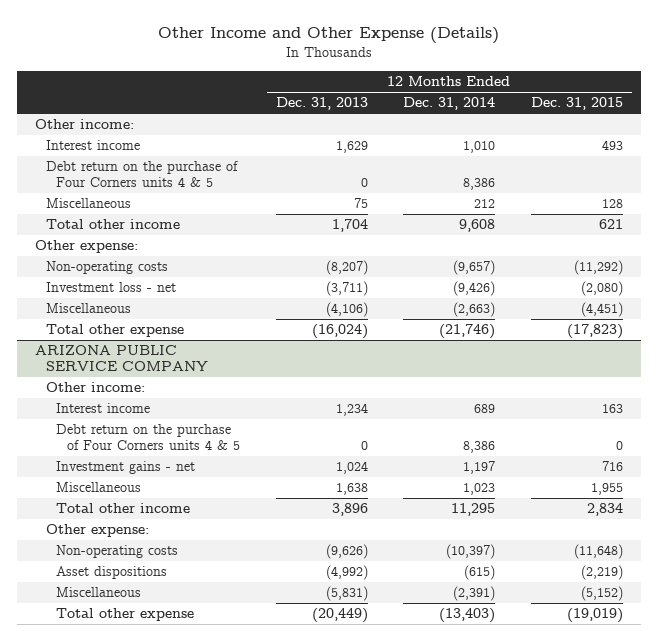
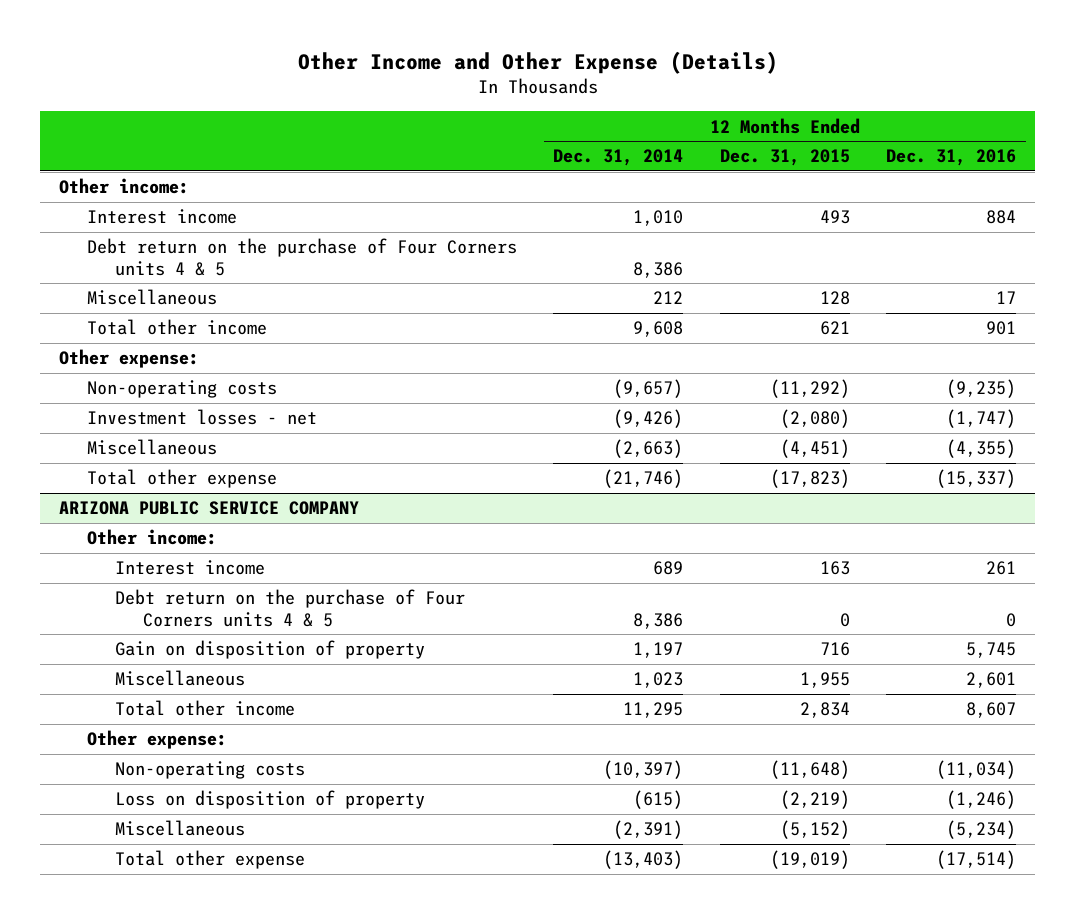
[275,97,368,111] Dec. 31, 2013 -> none
none -> [886,149,1017,167] Dec. 31, 2016
[45,282,176,293] Investment loss - net -> [86,409,317,426] Investment losses - net
[56,461,196,475] Investment gains - net -> [114,640,425,660] Gain on disposition of property
[56,566,168,580] Asset dispositions -> [114,790,425,810] Loss on disposition of property

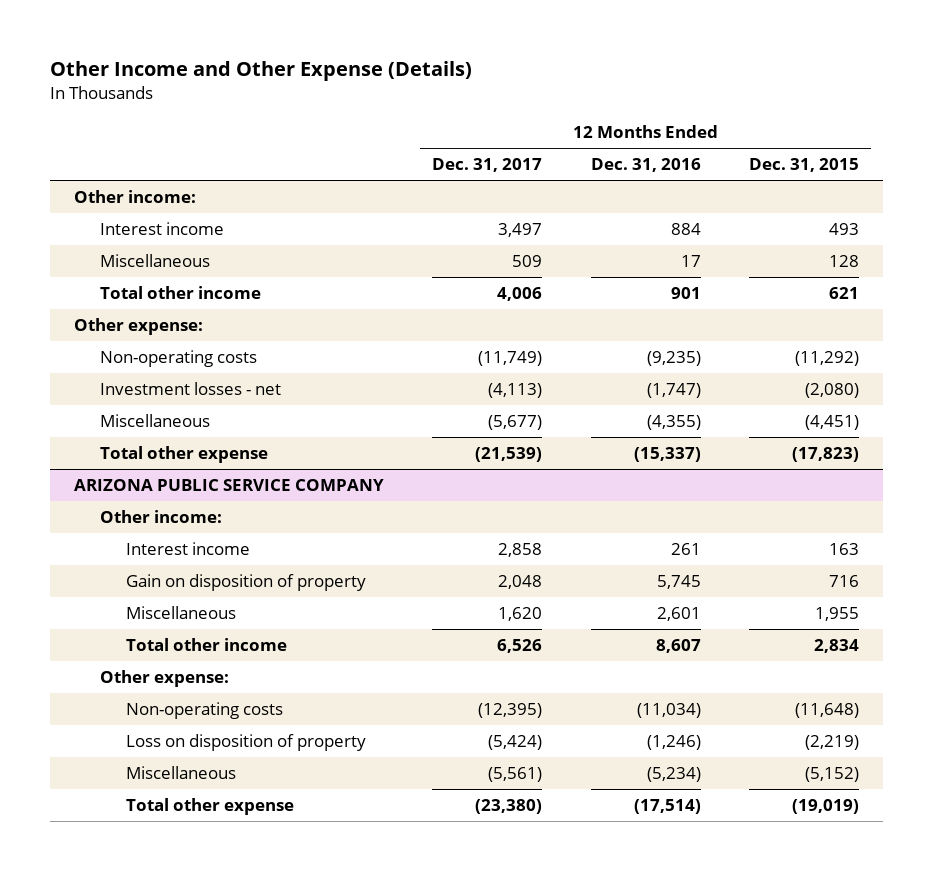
[553,149,684,167] Dec. 31, 2014 -> none
none -> [432,158,543,173] Dec. 31, 2017
[86,238,517,276] Debt return on the purchase of Four Corners units 4 & 5 -> none
[114,589,465,627] Debt return on the purchase of Four Corners units 4 & 5 -> none

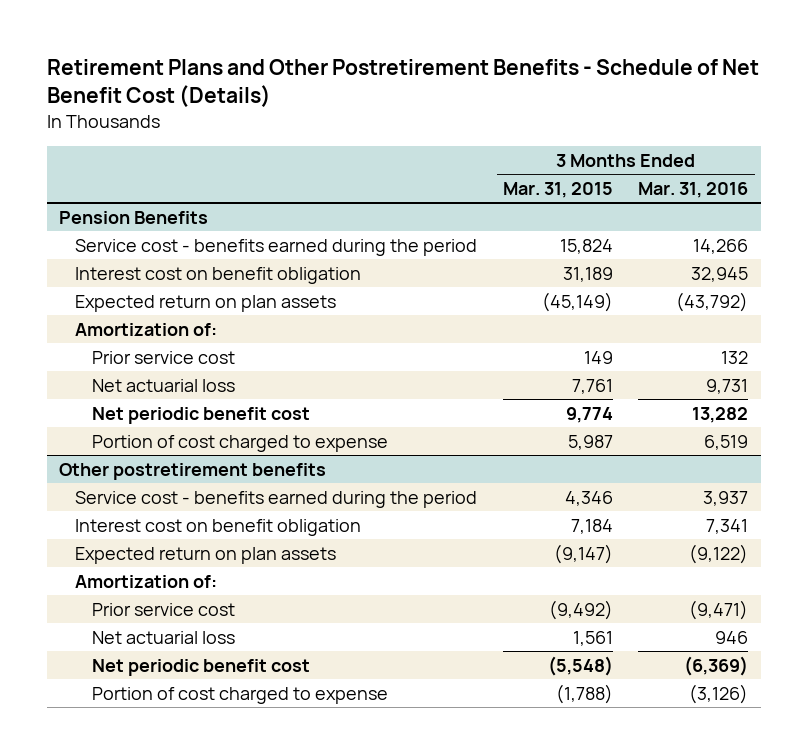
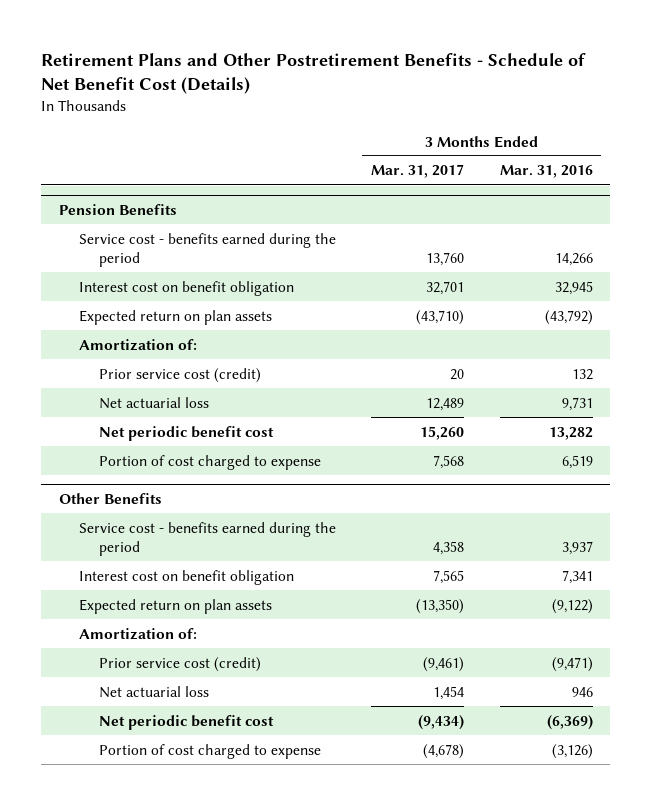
[502,181,613,198] Mar. 31, 2015 -> none
none -> [371,164,465,179] Mar. 31, 2017
[91,350,235,364] Prior service cost -> [98,367,261,383] Prior service cost (credit)
[59,462,327,480] Other postretirement benefits -> [58,493,162,505] Other Benefits
[91,602,235,616] Prior service cost -> [98,656,261,672] Prior service cost (credit)

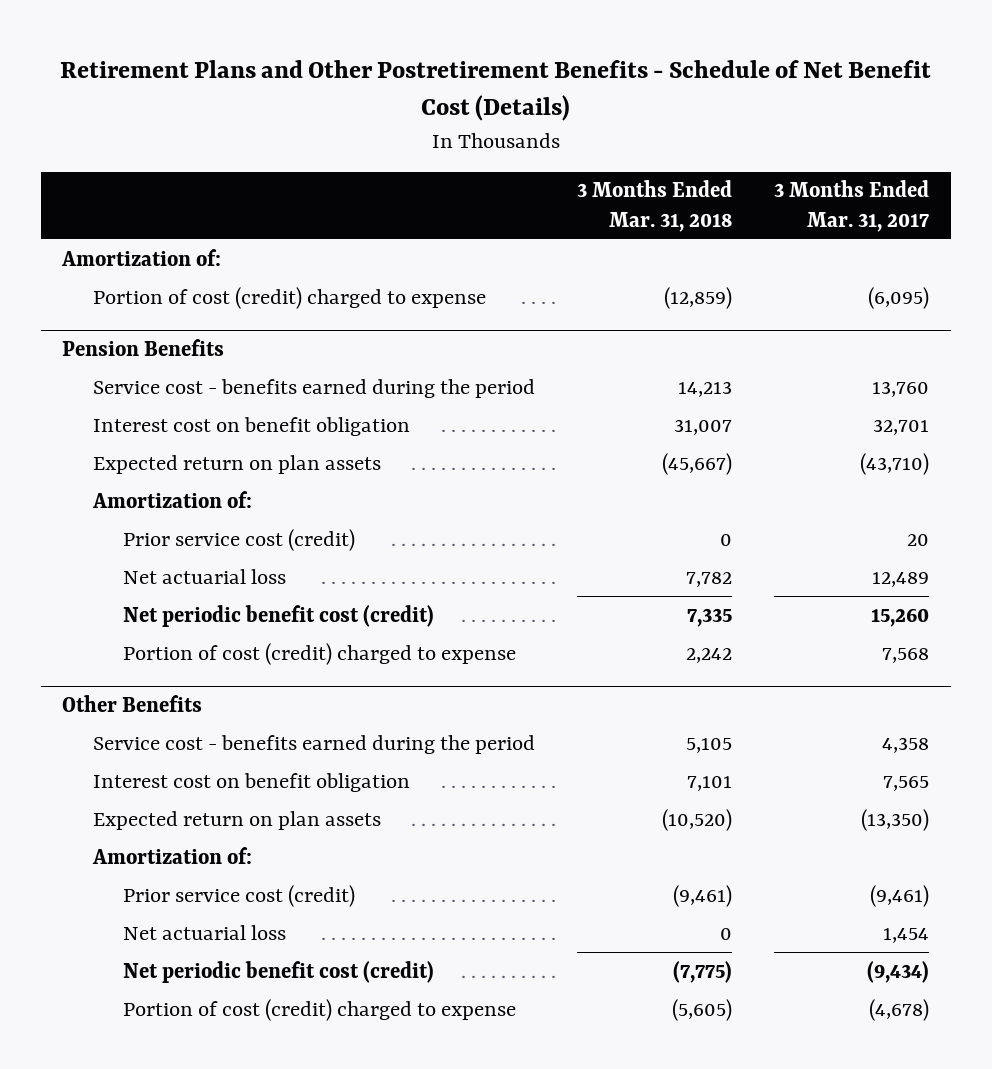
[499,165,593,179] Mar. 31, 2016 -> none
none -> [577,180,733,232] 3 Months Ended Mar. 31, 2018
none -> [61,248,222,266] Amortization of:
none -> [92,286,486,309] Portion of cost (credit) charged to expense
[98,425,274,441] Net periodic benefit cost -> [123,604,435,627] Net periodic benefit cost (credit)
[98,454,321,470] Portion of cost charged to expense -> [123,642,517,665] Portion of cost (credit) charged to expense
[98,714,274,730] Net periodic benefit cost -> [123,960,435,983] Net periodic benefit cost (credit)
[98,743,321,759] Portion of cost charged to expense -> [123,998,517,1021] Portion of cost (credit) charged to expense

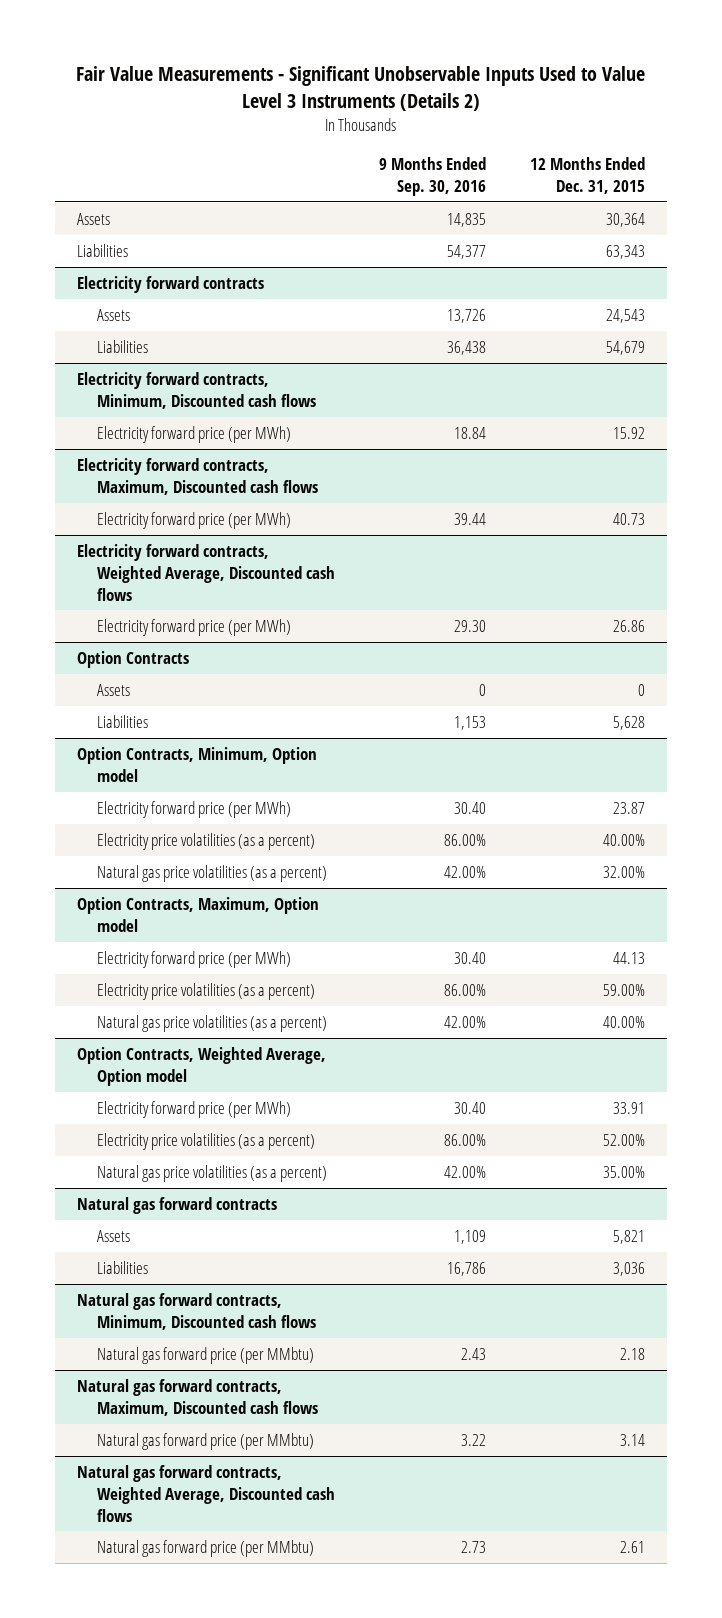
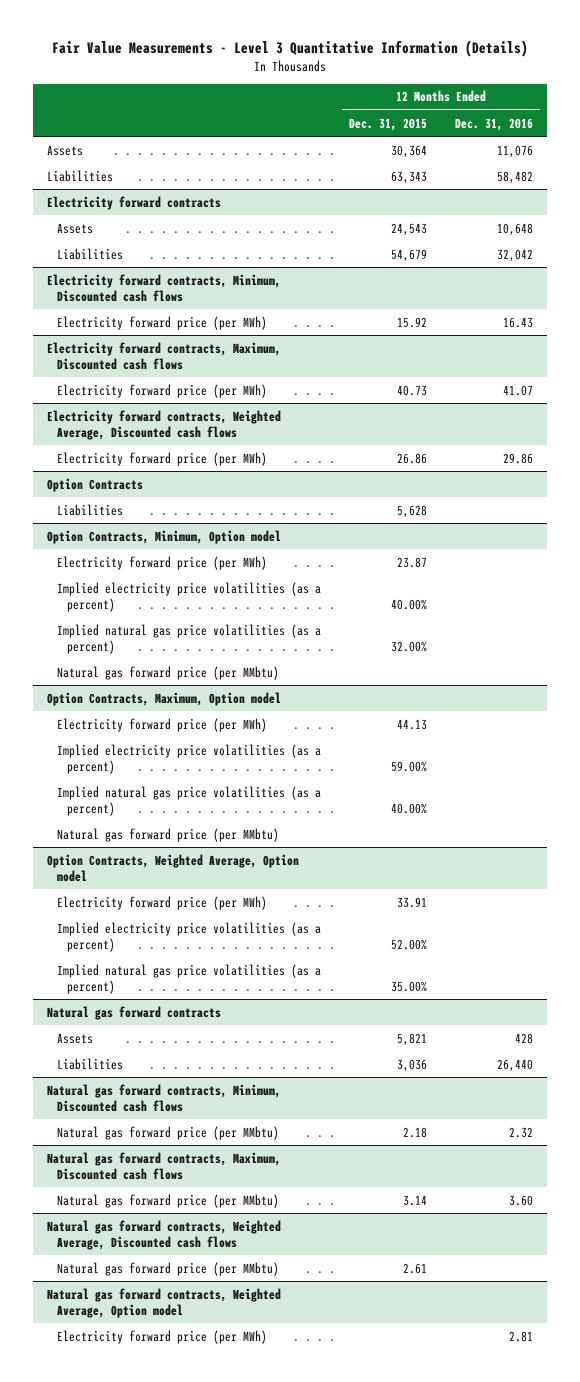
[75,66,645,111] Fair Value Measurements - Significant Unobservable Inputs Used to Value Level 3 Instruments (Details 2) -> [52,40,529,58] Fair Value Measurements - Level 3 Quantitative Information (Details)
[378,157,486,196] 9 Months Ended Sep. 30, 2016 -> none
none -> [455,117,534,131] Dec. 31, 2016
[96,684,130,697] Assets -> none
[96,833,315,851] Electricity price volatilities (as a percent) -> [56,581,321,612] Implied electricity price volatilities (as a percent)
[96,865,327,883] Natural gas price volatilities (as a percent) -> [56,623,321,654] Implied natural gas price volatilities (as a percent)
none -> [56,665,279,680] Natural gas forward price (per MMbtu)
[96,983,315,1001] Electricity price volatilities (as a percent) -> [56,743,321,774] Implied electricity price volatilities (as a percent)
[96,1015,327,1033] Natural gas price volatilities (as a percent) -> [56,785,321,816] Implied natural gas price volatilities (as a percent)
none -> [56,827,279,842] Natural gas forward price (per MMbtu)
[96,1133,315,1151] Electricity price volatilities (as a percent) -> [56,921,321,952] Implied electricity price volatilities (as a percent)
[96,1165,327,1183] Natural gas price volatilities (as a percent) -> [56,963,321,994] Implied natural gas price volatilities (as a percent)
none -> [47,1287,282,1318] Natural gas forward contracts, Weighted Average, Option model
none -> [56,1329,267,1344] Electricity forward price (per MWh)

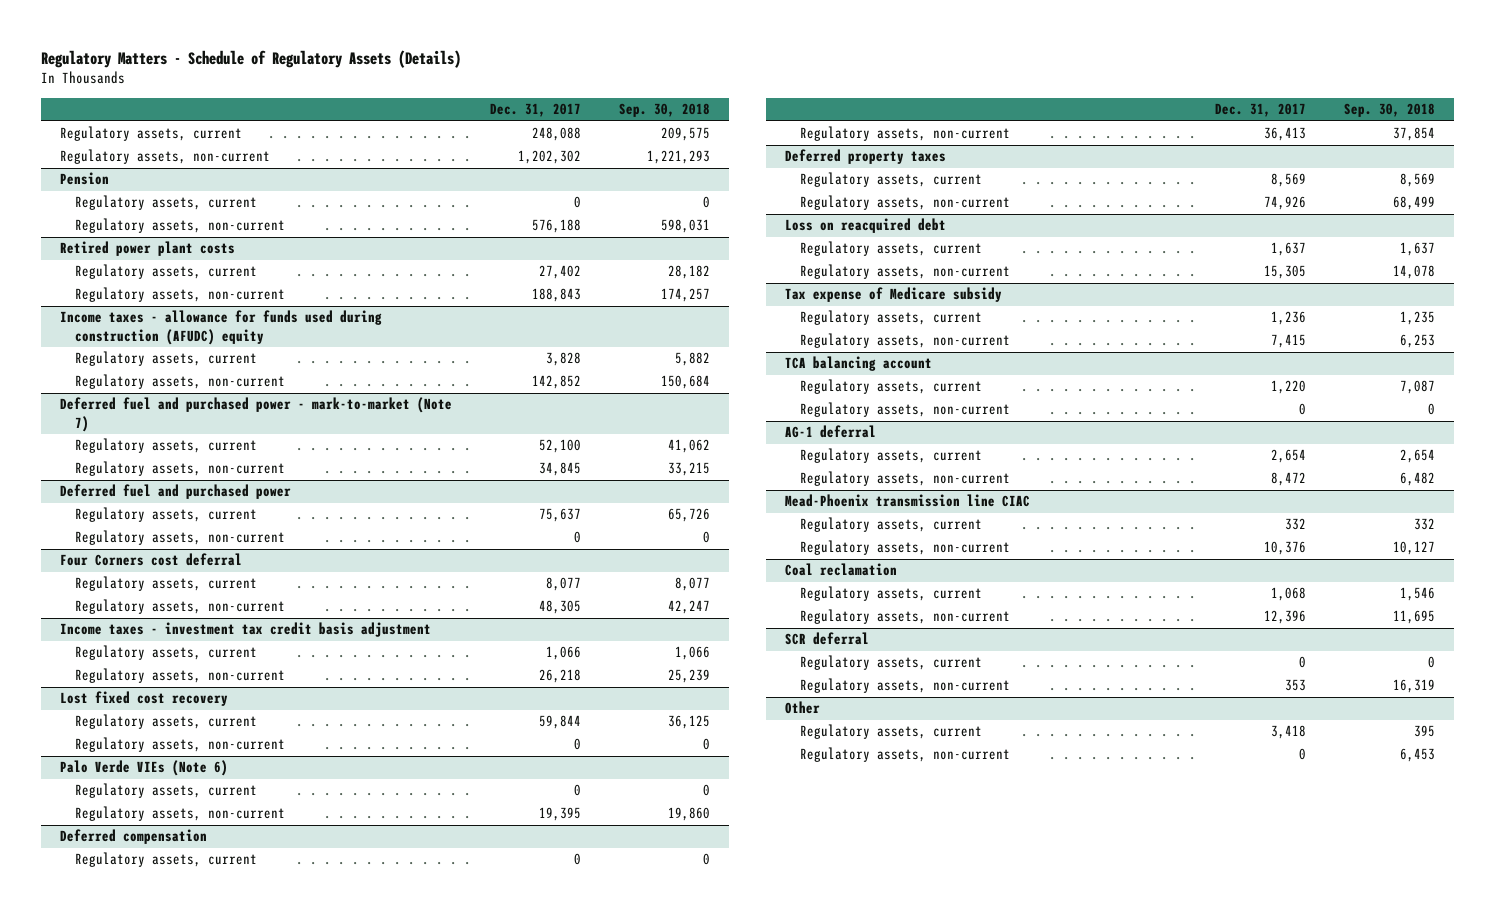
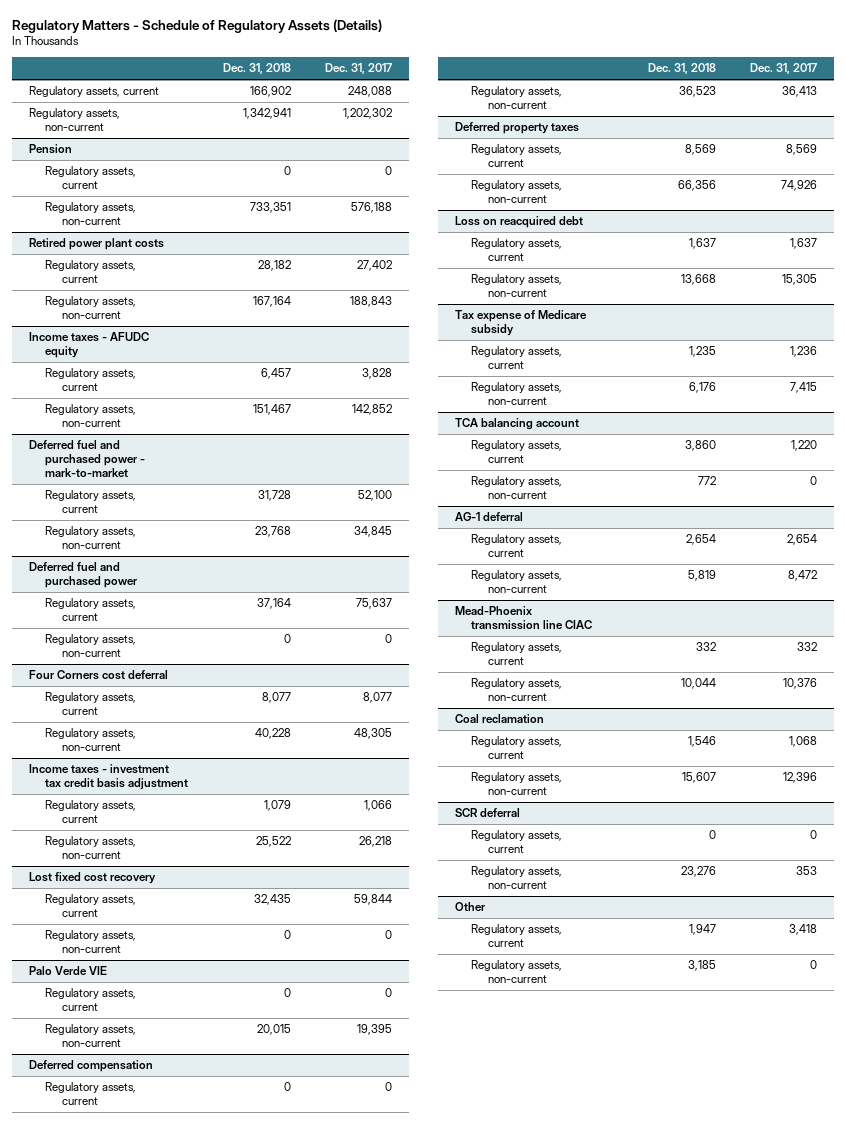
[619,103,711,118] Sep. 30, 2018 -> none
none -> [222,63,291,75] Dec. 31, 2018
[60,310,383,345] Income taxes - allowance for funds used during construction (AFUDC) equity -> [28,332,149,359] Income taxes - AFUDC equity
[60,397,453,432] Deferred fuel and purchased power - mark-to-market (Note 7) -> [28,440,146,477] Deferred fuel and purchased power - mark-to-market
[60,760,229,777] Palo Verde VIEs (Note 6) -> [28,966,107,976] Palo Verde VIE

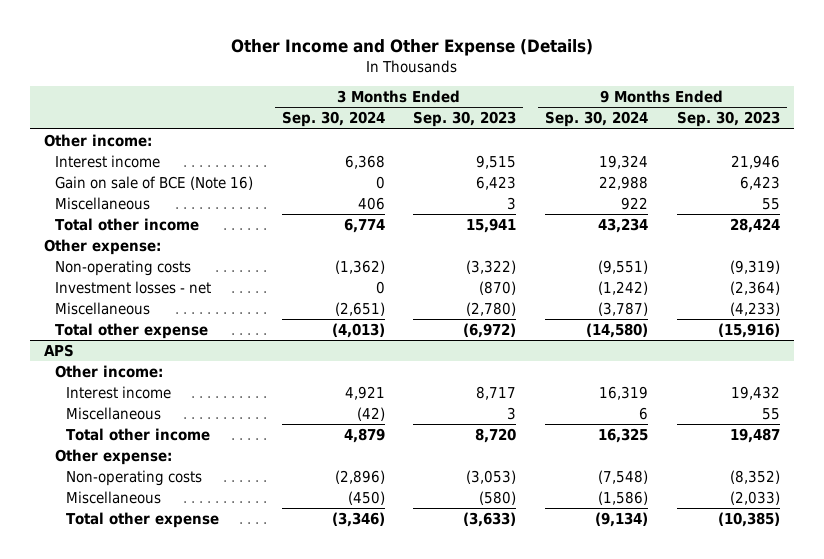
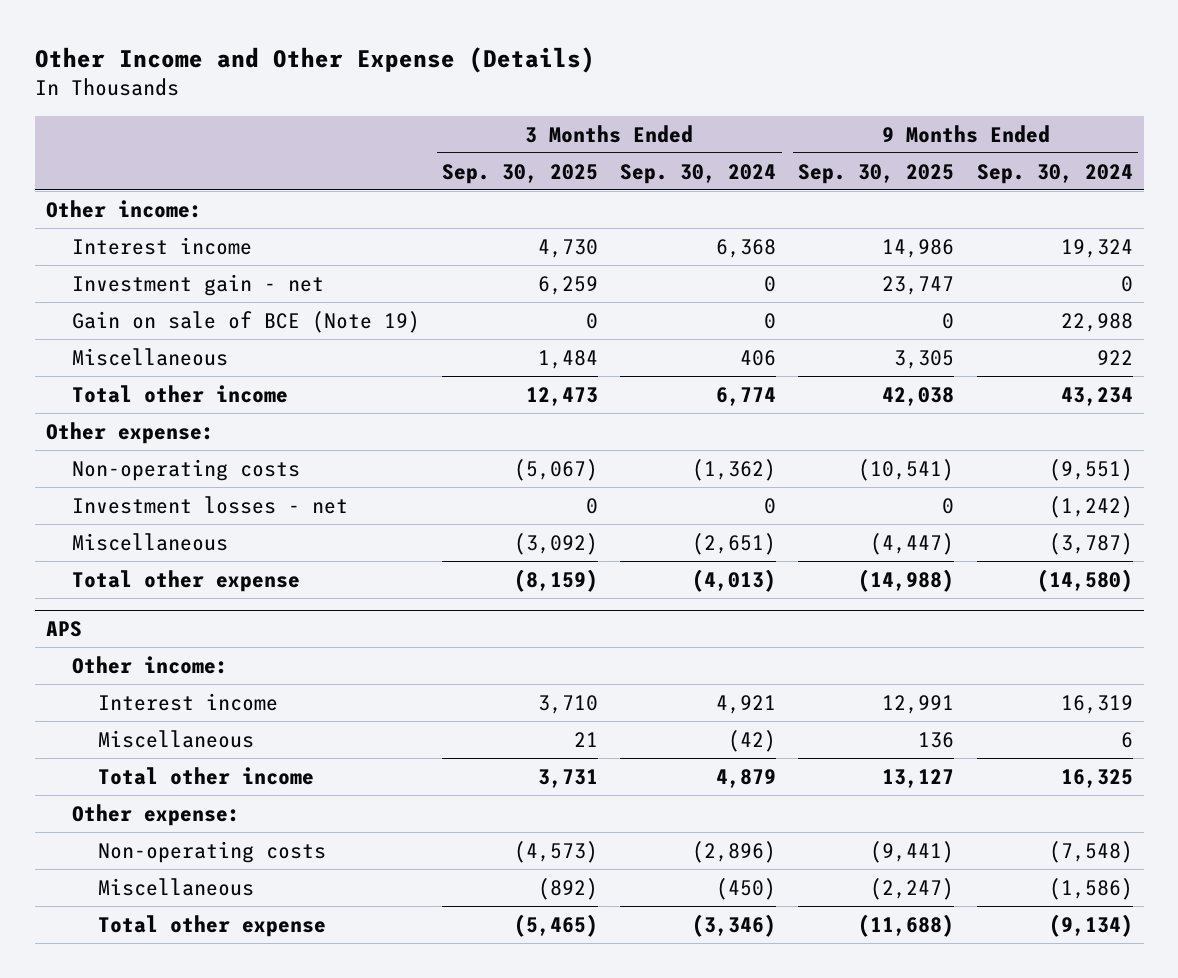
[413,111,517,128] Sep. 30, 2023 -> none
[676,111,780,128] Sep. 30, 2023 -> none
none -> [442,163,599,184] Sep. 30, 2025
none -> [798,163,955,184] Sep. 30, 2025
none -> [72,273,325,296] Investment gain - net
[55,175,254,190] Gain on sale of BCE (Note 16) -> [72,310,421,333] Gain on sale of BCE (Note 19)

